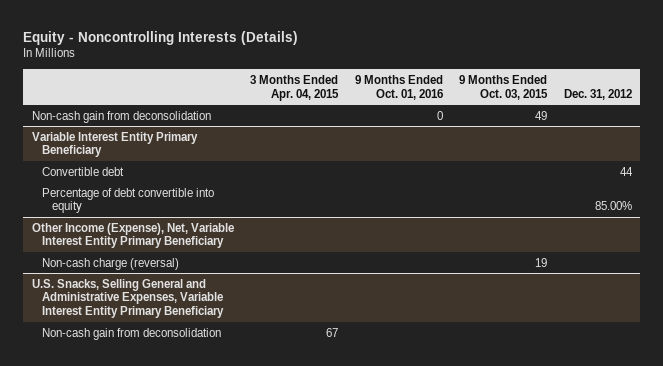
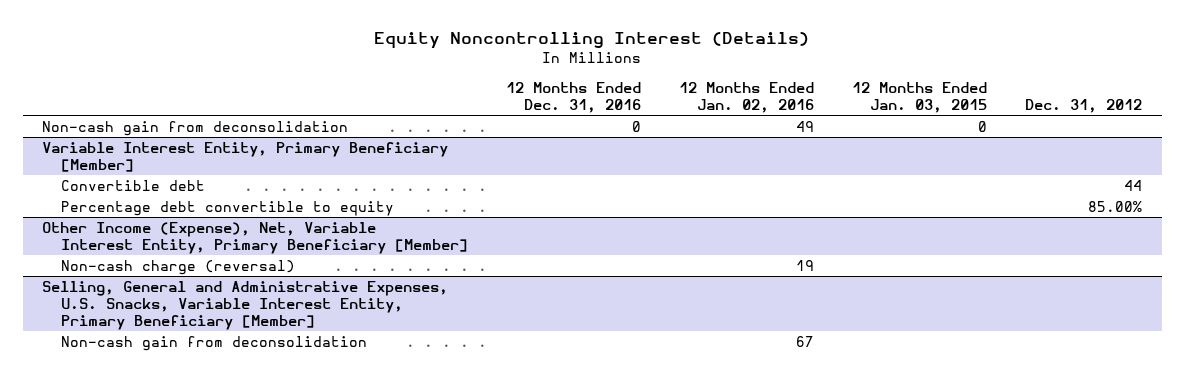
[23,30,299,45] Equity - Noncontrolling Interests (Details) -> [374,32,810,50] Equity Noncontrolling Interest (Details)
[250,74,340,101] 3 Months Ended Apr. 04, 2015 -> none
[354,74,443,100] 9 Months Ended Oct. 01, 2016 -> none
[459,74,549,100] 9 Months Ended Oct. 03, 2015 -> none
none -> [506,81,642,113] 12 Months Ended Dec. 31, 2016
none -> [679,81,815,113] 12 Months Ended Jan. 02, 2016
none -> [852,81,988,113] 12 Months Ended Jan. 03, 2015
[31,131,198,158] Variable Interest Entity Primary Beneficiary -> [41,141,448,172] Variable Interest Entity, Primary Beneficiary [Member]
[41,187,214,214] Percentage of debt convertible into equity -> [61,200,395,216] Percentage debt convertible to equity
[31,222,234,249] Other Income (Expense), Net, Variable Interest Entity Primary Beneficiary -> [41,221,469,254] Other Income (Expense), Net, Variable Interest Entity, Primary Beneficiary [Member]
[31,278,224,318] U.S. Snacks, Selling General and Administrative Expenses, Variable Interest Entity Primary Beneficiary -> [41,280,448,330] Selling, General and Administrative Expenses, U.S. Snacks, Variable Interest Entity, Primary Beneficiary [Member]

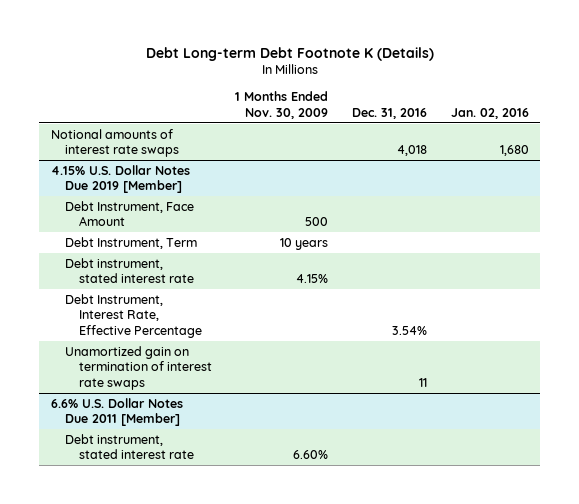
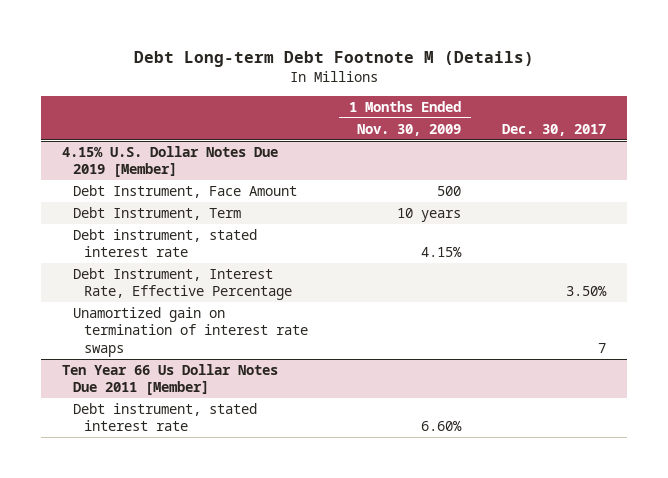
[145,46,434,61] Debt Long-term Debt Footnote K (Details) -> [133,50,534,67] Debt Long-term Debt Footnote M (Details)
[351,107,427,119] Dec. 31, 2016 -> none
[450,107,529,119] Jan. 02, 2016 -> none
none -> [502,123,607,136] Dec. 30, 2017
[50,128,179,158] Notional amounts of interest rate swaps -> none
[50,397,183,427] 6.6% U.S. Dollar Notes Due 2011 [Member] -> [61,363,278,396] Ten Year 66 Us Dollar Notes Due 2011 [Member]

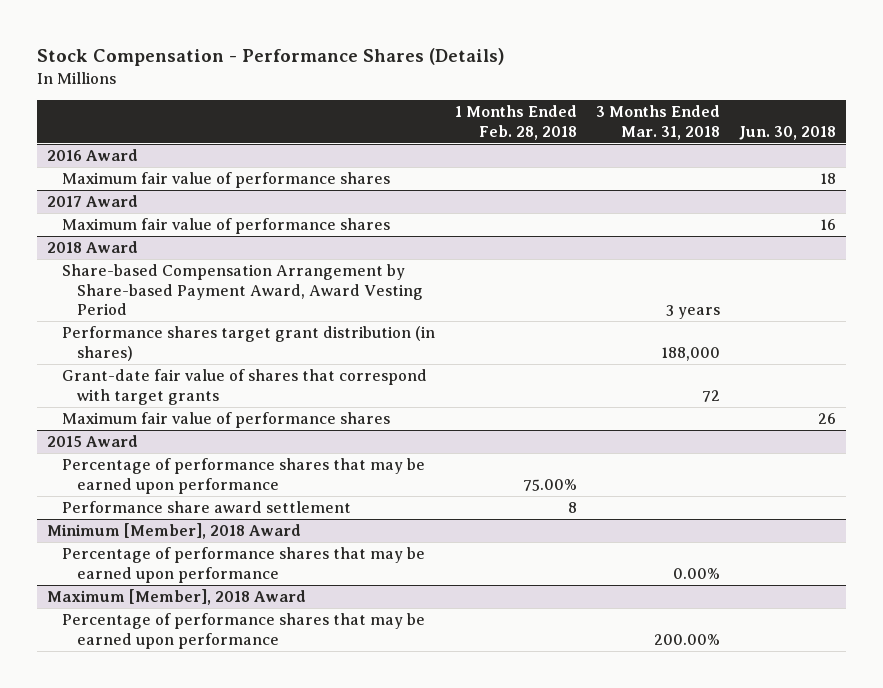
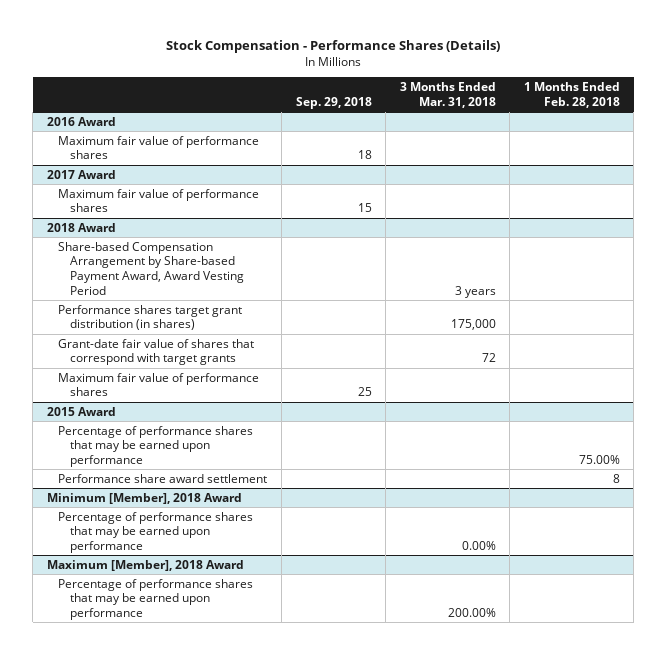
[739,125,837,140] Jun. 30, 2018 -> none
none -> [295,96,372,109] Sep. 29, 2018
[661,346,721,361] 188,000 -> [450,319,496,331] 175,000

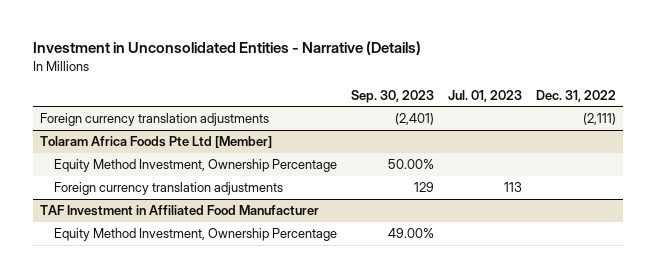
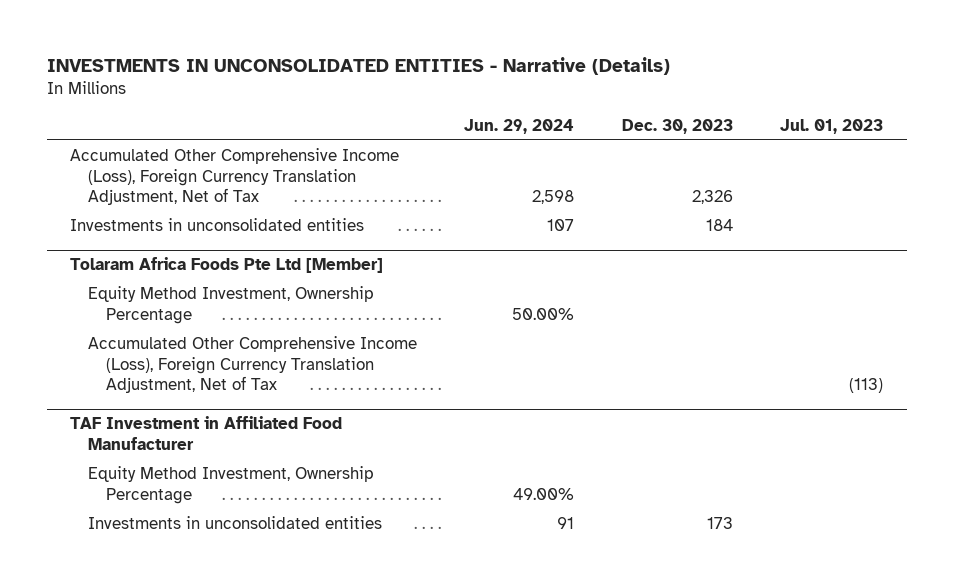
[33,41,422,56] Investment in Unconsolidated Entities - Narrative (Details) -> [46,57,670,76] INVESTMENTS IN UNCONSOLIDATED ENTITIES - Narrative (Details)
[351,89,435,103] Sep. 30, 2023 -> none
[535,89,616,102] Dec. 31, 2022 -> none
none -> [464,118,575,134] Jun. 29, 2024
none -> [621,118,733,134] Dec. 30, 2023
[39,113,269,127] Foreign currency translation adjustments -> [70,148,400,206] Accumulated Other Comprehensive Income (Loss), Foreign Currency Translation Adjustment, Net of Tax
none -> [70,218,365,232] Investments in unconsolidated entities
[54,182,284,196] Foreign currency translation adjustments -> [88,336,418,394] Accumulated Other Comprehensive Income (Loss), Foreign Currency Translation Adjustment, Net of Tax
[504,182,523,193] 113 -> [849,378,884,394] (113)
none -> [88,516,383,530] Investments in unconsolidated entities

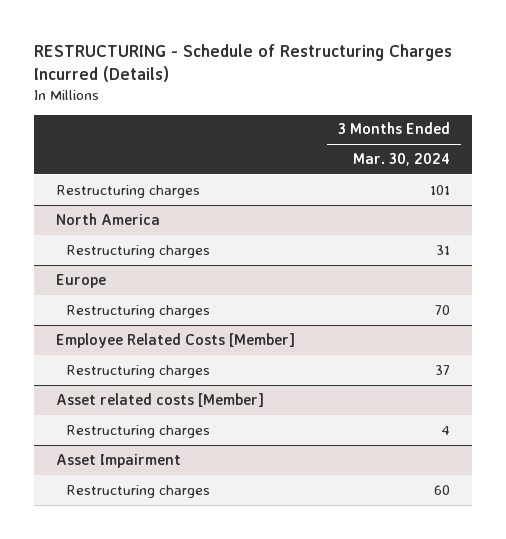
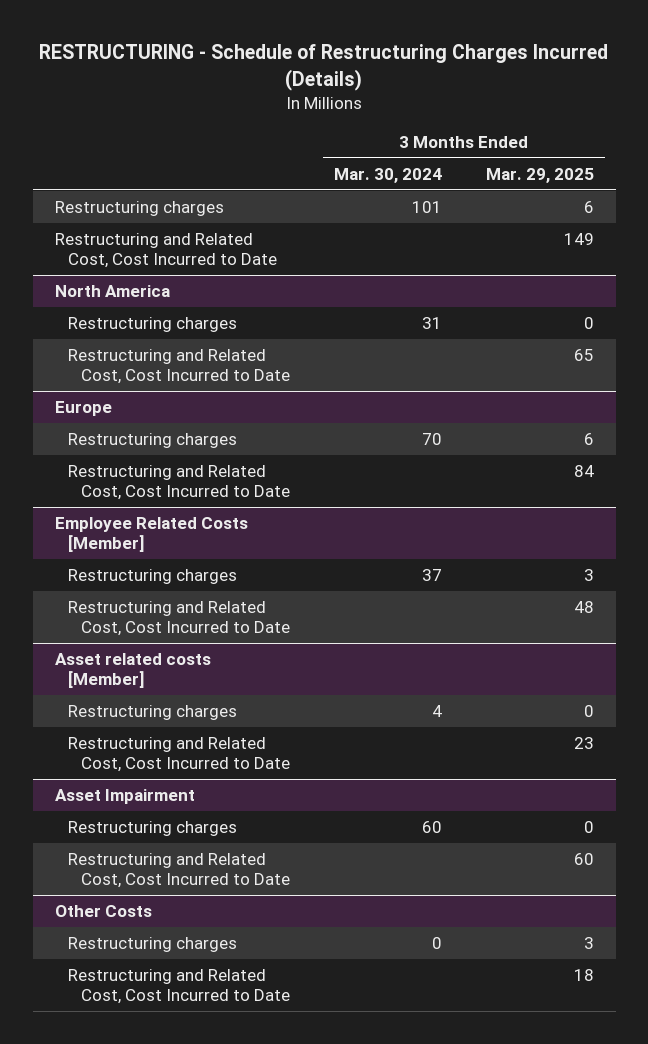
none -> [485,167,594,183] Mar. 29, 2025
none -> [54,233,277,269] Restructuring and Related Cost, Cost Incurred to Date
none -> [67,349,290,385] Restructuring and Related Cost, Cost Incurred to Date
none -> [67,465,290,501] Restructuring and Related Cost, Cost Incurred to Date
none -> [67,601,290,637] Restructuring and Related Cost, Cost Incurred to Date
none -> [67,737,290,773] Restructuring and Related Cost, Cost Incurred to Date
none -> [67,853,290,889] Restructuring and Related Cost, Cost Incurred to Date
none -> [54,905,152,918] Other Costs
none -> [67,937,237,953] Restructuring charges
none -> [67,969,290,1005] Restructuring and Related Cost, Cost Incurred to Date

